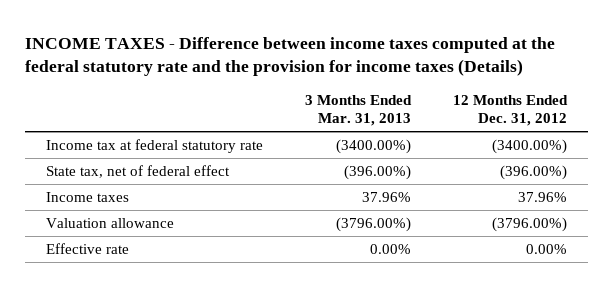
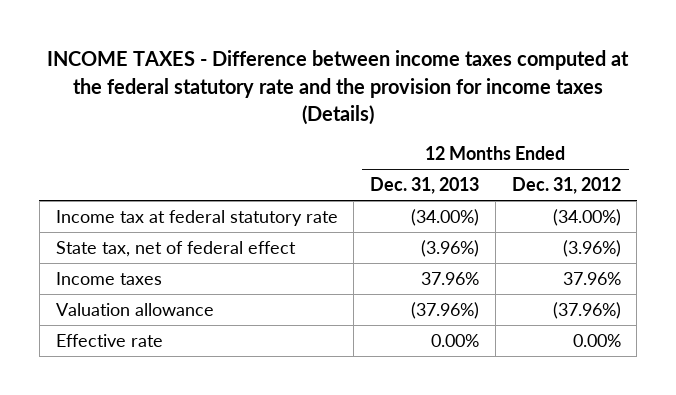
[305,94,413,127] 3 Months Ended Mar. 31, 2013 -> none
none -> [370,177,480,195] Dec. 31, 2013
[492,138,568,154] (3400.00%) -> [552,208,621,226] (34.00%)
[500,164,568,180] (396.00%) -> [562,239,621,257] (3.96%)
[492,216,568,232] (3796.00%) -> [552,301,621,319] (37.96%)

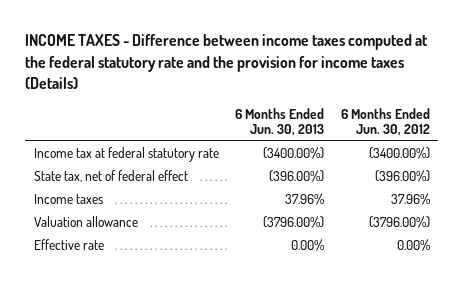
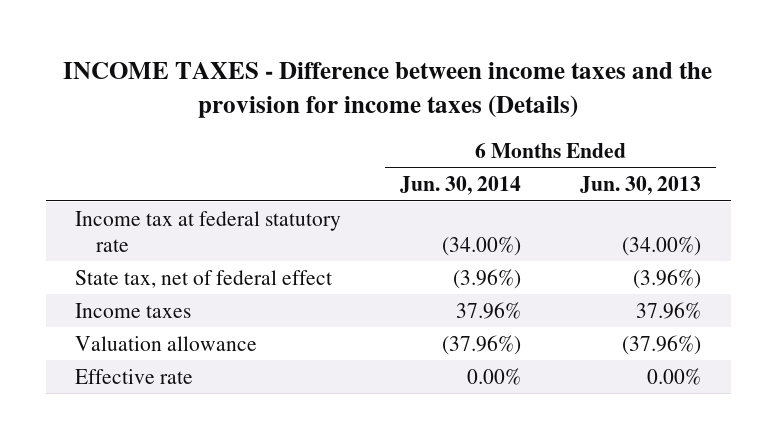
[25,34,429,89] INCOME TAXES - Difference between income taxes computed at the federal statutory rate and the provision for income taxes (Details) -> [63,62,713,118] INCOME TAXES - Difference between income taxes and the provision for income taxes (Details)
[340,107,430,137] 6 Months Ended Jun. 30, 2012 -> none
none -> [400,176,522,196] Jun. 30, 2014
[263,147,325,160] (3400.00%) -> [622,236,702,257] (34.00%)
[269,170,325,183] (396.00%) -> [633,268,702,289] (3.96%)
[263,216,325,229] (3796.00%) -> [622,334,702,355] (37.96%)

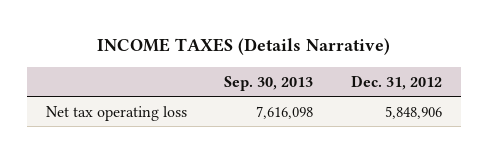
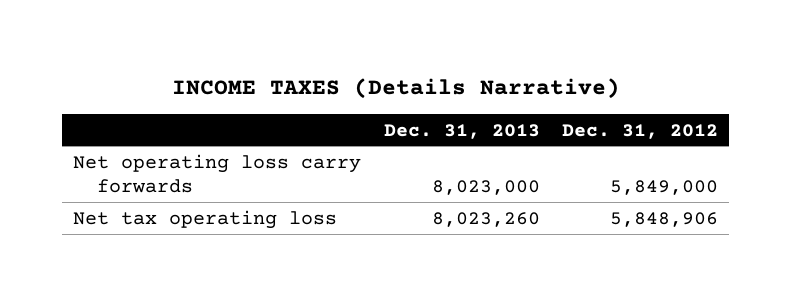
[224,75,314,91] Sep. 30, 2013 -> none
none -> [383,123,540,139] Dec. 31, 2013
none -> [73,153,362,193] Net operating loss carry forwards

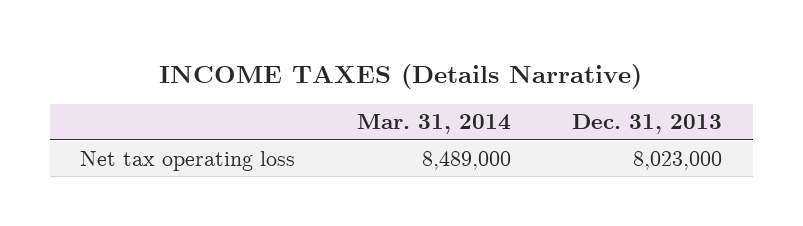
[562,123,719,139] Dec. 31, 2012 -> none
none -> [356,114,511,135] Mar. 31, 2014
[73,153,362,193] Net operating loss carry forwards -> none
[431,211,540,227] 8,023,260 -> [633,150,723,170] 8,023,000

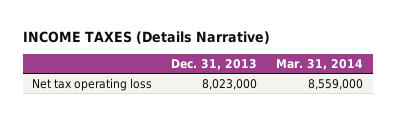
[421,150,511,170] 8,489,000 -> [308,79,364,91] 8,559,000

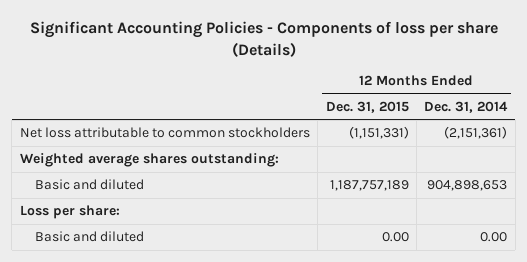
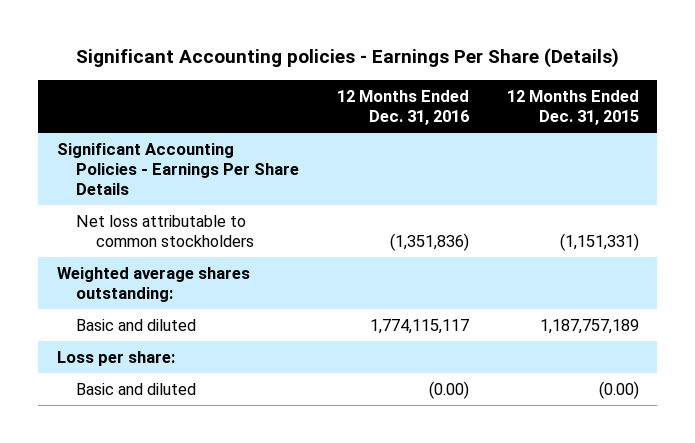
[29,21,498,57] Significant Accounting Policies - Components of loss per share (Details) -> [75,48,619,69] Significant Accounting policies - Earnings Per Share (Details)
[424,100,509,113] Dec. 31, 2014 -> none
none -> [336,89,469,125] 12 Months Ended Dec. 31, 2016
none -> [56,143,300,195] Significant Accounting Policies - Earnings Per Share Details
[381,232,409,243] 0.00 -> [598,381,639,400] (0.00)

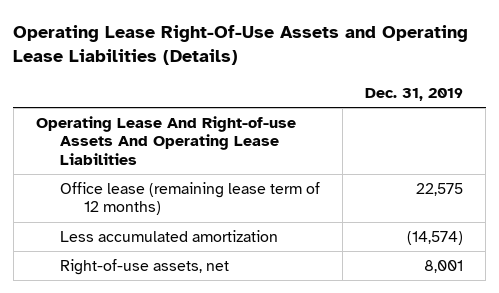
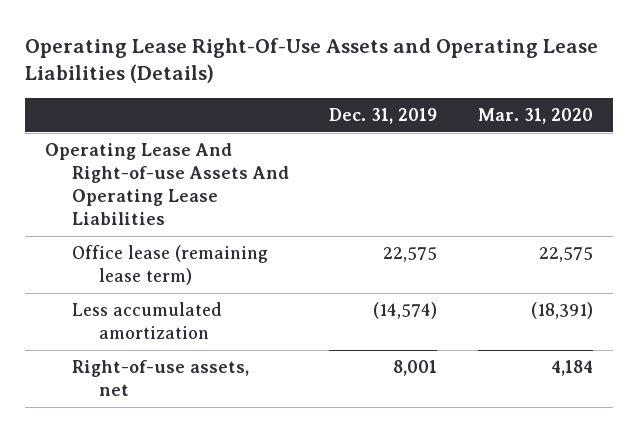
none -> [477,108,593,125] Mar. 31, 2020
[59,181,320,216] Office lease (remaining lease term of 12 months) -> [71,244,268,286] Office lease (remaining lease term)

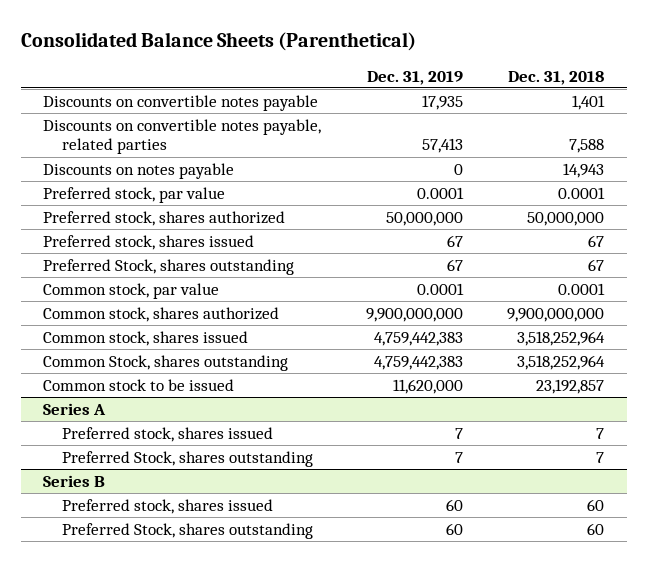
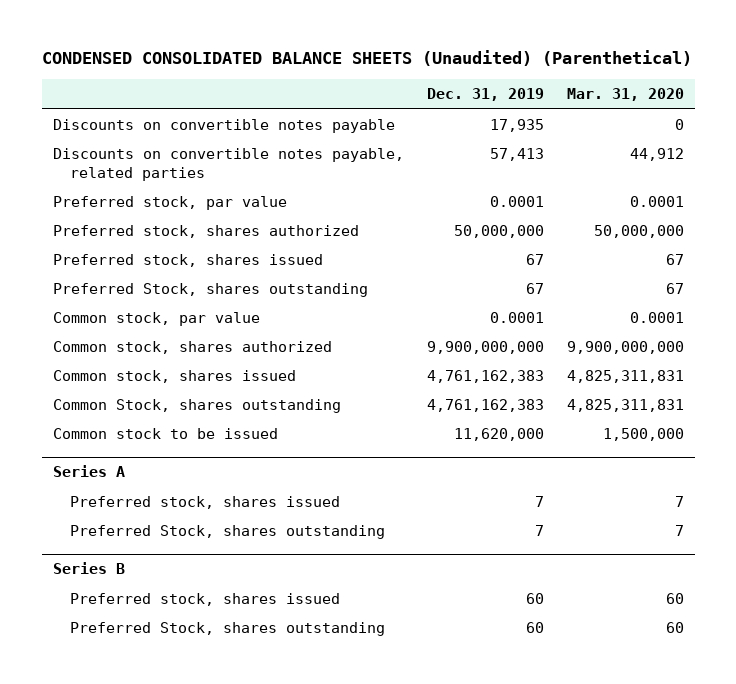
[20,31,416,51] Consolidated Balance Sheets (Parenthetical) -> [41,50,692,67] CONDENSED CONSOLIDATED BALANCE SHEETS (Unaudited) (Parenthetical)
[508,70,605,85] Dec. 31, 2018 -> none
none -> [566,88,684,102] Mar. 31, 2020
[43,162,235,179] Discounts on notes payable -> none
[373,331,463,346] 4,759,442,383 -> [426,370,544,384] 4,761,162,383
[373,355,463,370] 4,759,442,383 -> [426,399,544,413] 4,761,162,383

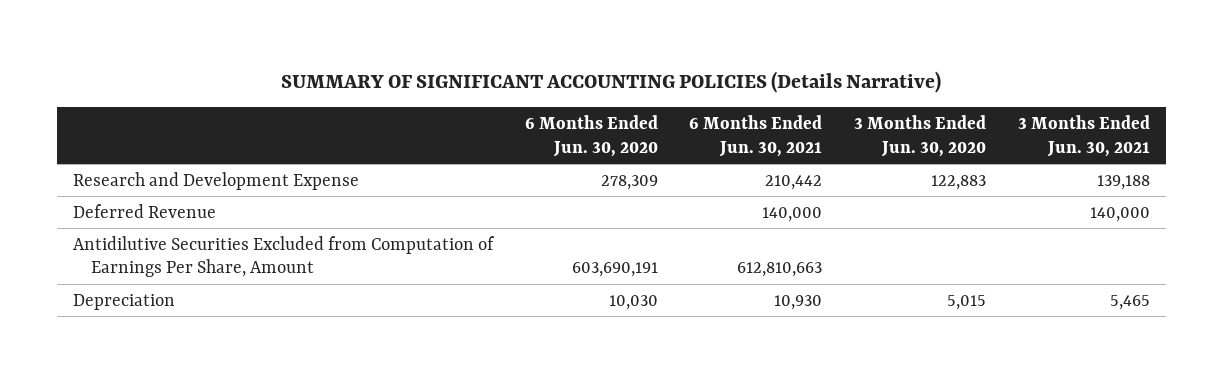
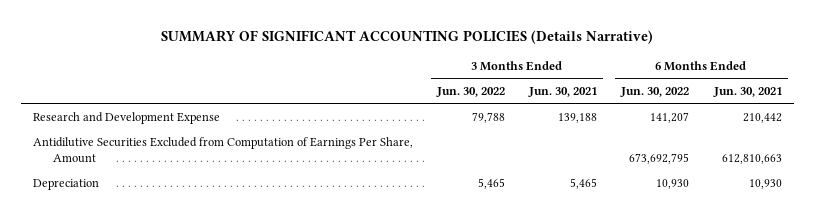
[524,114,658,157] 6 Months Ended Jun. 30, 2020 -> none
[854,114,987,157] 3 Months Ended Jun. 30, 2020 -> none
none -> [436,87,506,98] Jun. 30, 2022
none -> [620,87,690,98] Jun. 30, 2022
[72,203,216,218] Deferred Revenue -> none

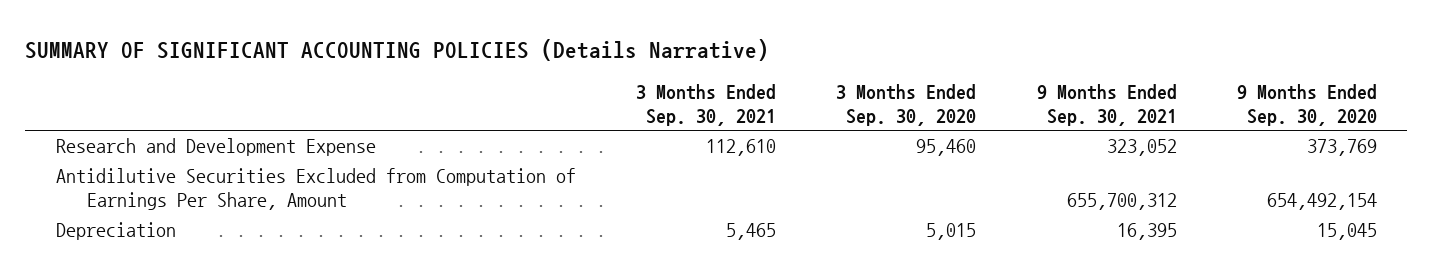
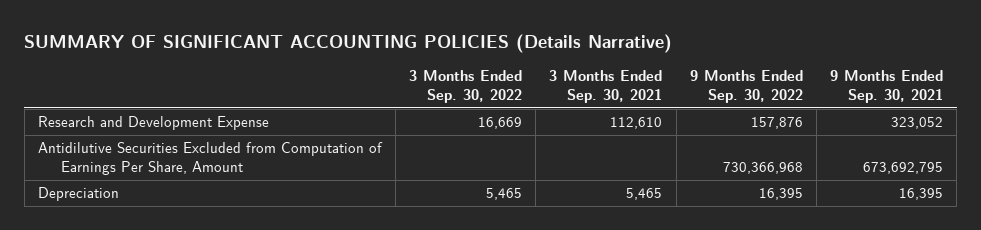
[836,84,977,126] 3 Months Ended Sep. 30, 2020 -> none
[1236,84,1377,126] 9 Months Ended Sep. 30, 2020 -> none
none -> [409,69,523,103] 3 Months Ended Sep. 30, 2022
none -> [689,69,803,103] 9 Months Ended Sep. 30, 2022
[1066,193,1177,211] 655,700,312 -> [863,162,944,175] 673,692,795

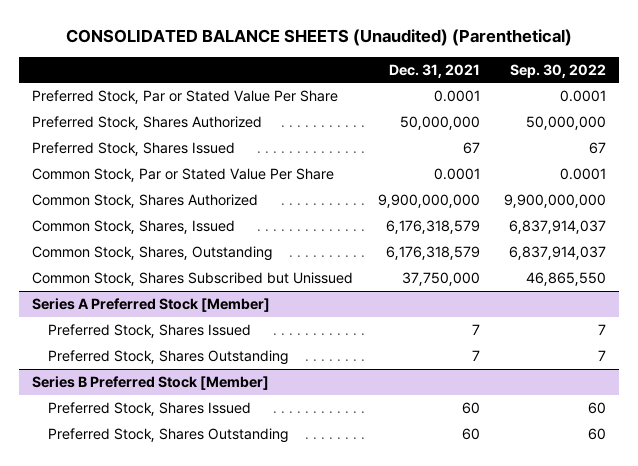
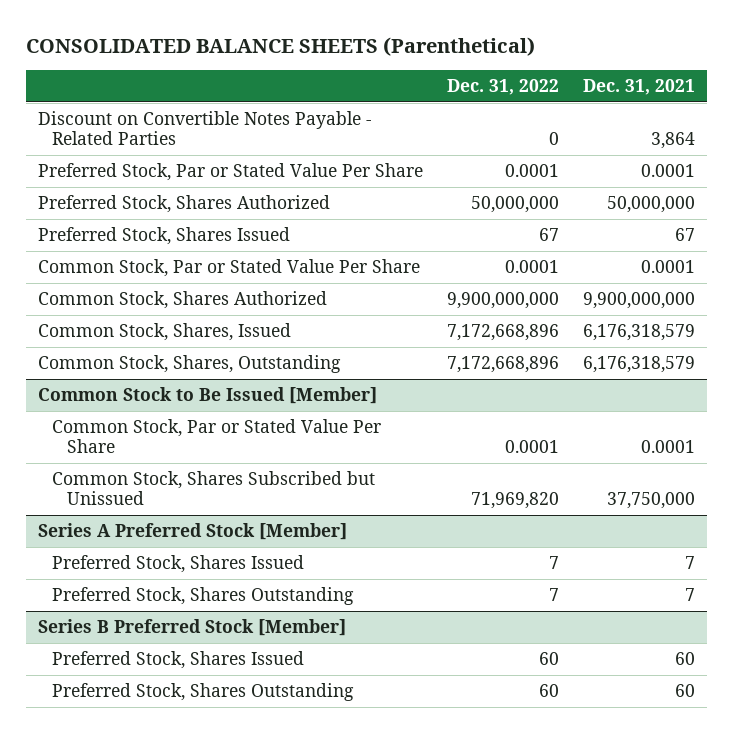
[66,28,573,46] CONSOLIDATED BALANCE SHEETS (Unaudited) (Parenthetical) -> [25,36,535,56] CONSOLIDATED BALANCE SHEETS (Parenthetical)
[510,63,607,78] Sep. 30, 2022 -> none
none -> [446,78,559,95] Dec. 31, 2022
none -> [37,111,371,146] Discount on Convertible Notes Payable - Related Parties
none -> [37,387,377,405] Common Stock to Be Issued [Member]
none -> [52,419,382,454] Common Stock, Par or Stated Value Per Share

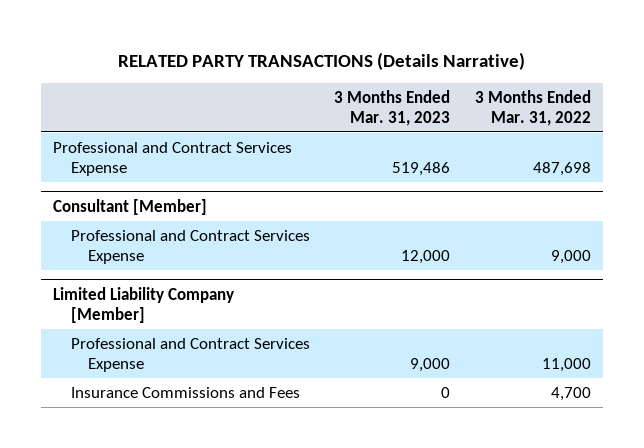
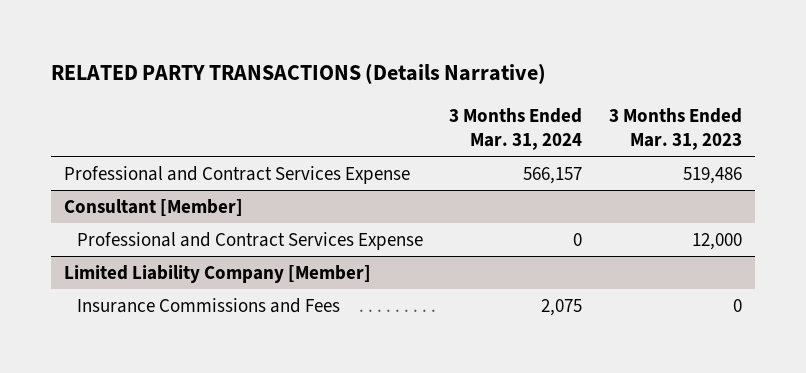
[474,89,591,126] 3 Months Ended Mar. 31, 2022 -> none
none -> [449,108,583,150] 3 Months Ended Mar. 31, 2024
[70,337,310,372] Professional and Contract Services Expense -> none

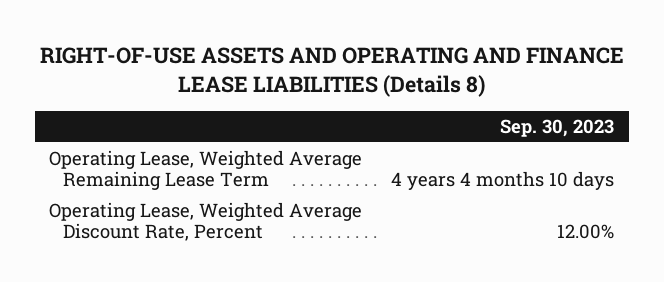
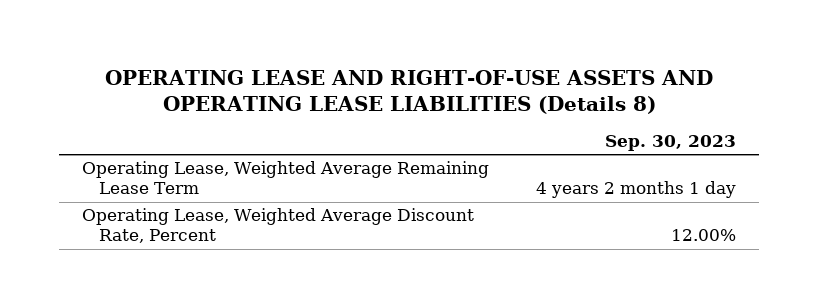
[39,47,624,98] RIGHT-OF-USE ASSETS AND OPERATING AND FINANCE LEASE LIABILITIES (Details 8) -> [104,69,713,114] OPERATING LEASE AND RIGHT-OF-USE ASSETS AND OPERATING LEASE LIABILITIES (Details 8)
[391,171,615,191] 4 years 4 months 10 days -> [535,181,736,199] 4 years 2 months 1 day

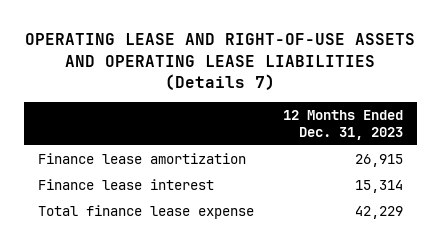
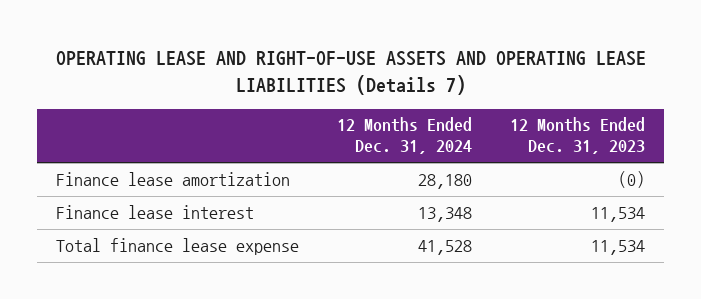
none -> [337,117,473,155] 12 Months Ended Dec. 31, 2024
[354,153,403,167] 26,915 -> [618,170,646,188] (0)
[354,179,403,193] 15,314 -> [591,206,646,222] 11,534
[354,205,403,219] 42,229 -> [591,239,646,255] 11,534

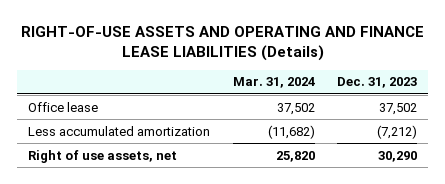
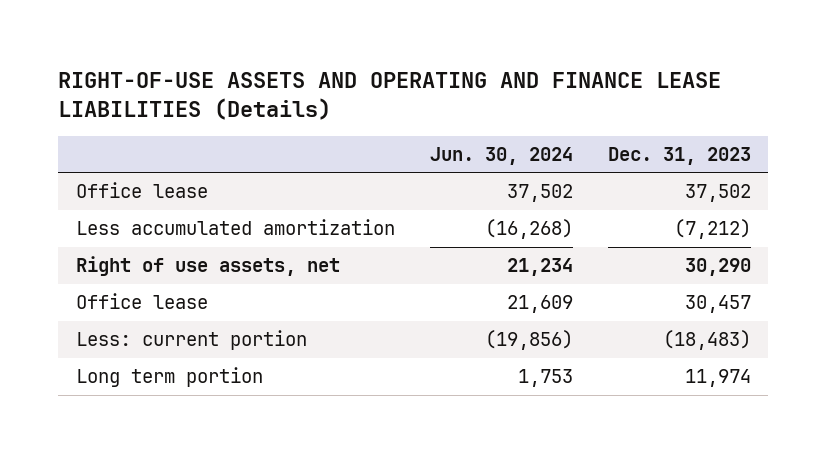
[232,77,315,89] Mar. 31, 2024 -> none
none -> [429,146,573,165] Jun. 30, 2024
none -> [75,293,208,310] Office lease
none -> [75,330,307,351] Less: current portion
none -> [75,367,263,388] Long term portion

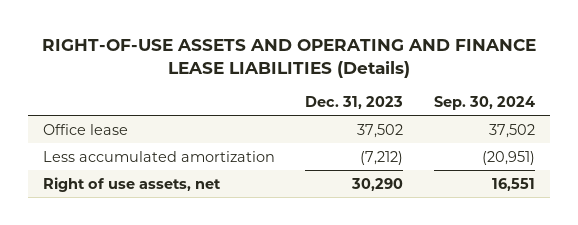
[429,146,573,165] Jun. 30, 2024 -> none
none -> [433,96,535,111] Sep. 30, 2024
[75,293,208,310] Office lease -> none
[75,330,307,351] Less: current portion -> none
[75,367,263,388] Long term portion -> none

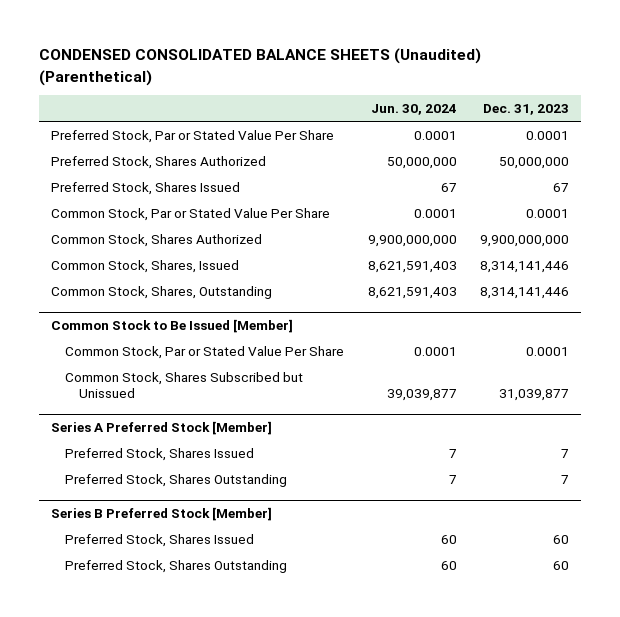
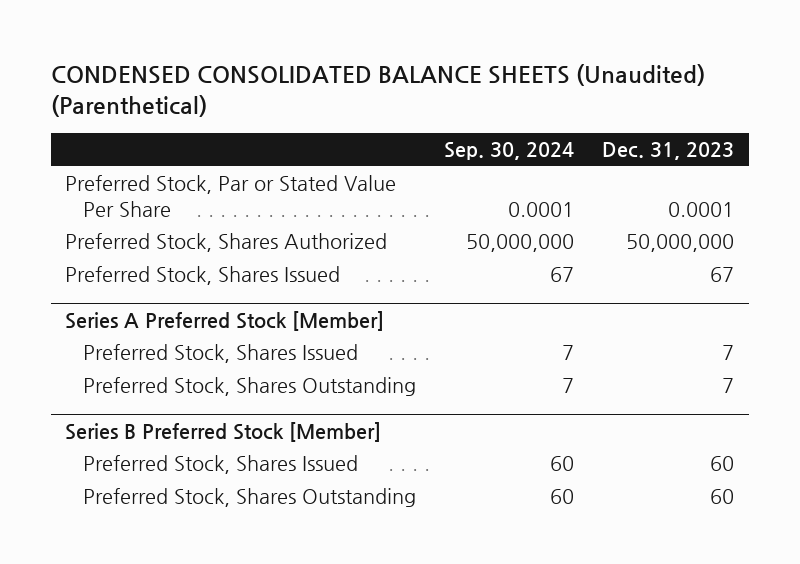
[370,104,457,116] Jun. 30, 2024 -> none
none -> [444,142,575,161] Sep. 30, 2024
[51,207,331,221] Common Stock, Par or Stated Value Per Share -> none
[51,233,263,247] Common Stock, Shares Authorized -> none
[51,259,240,273] Common Stock, Shares, Issued -> none
[51,285,273,299] Common Stock, Shares, Outstanding -> none
[51,319,294,334] Common Stock to Be Issued [Member] -> none
[64,345,344,359] Common Stock, Par or Stated Value Per Share -> none
[64,371,303,399] Common Stock, Shares Subscribed but Unissued -> none

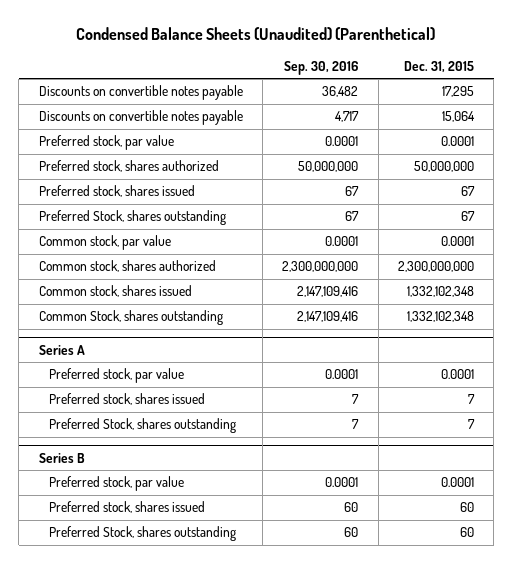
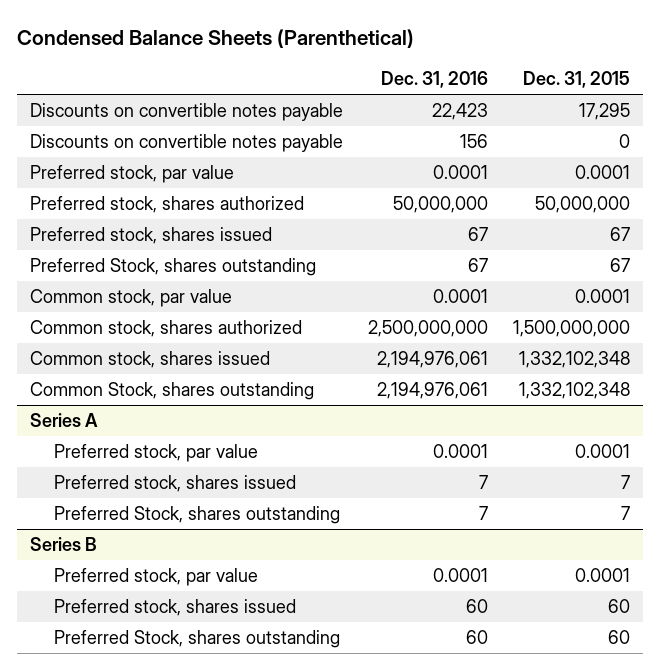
[76,27,436,41] Condensed Balance Sheets (Unaudited) (Parenthetical) -> [17,29,415,49] Condensed Balance Sheets (Parenthetical)
[284,61,359,76] Sep. 30, 2016 -> none
none -> [380,71,488,89] Dec. 31, 2016
[442,111,476,123] 15,064 -> [619,134,631,149] 0
[398,261,475,273] 2,300,000,000 -> [513,320,631,338] 1,500,000,000

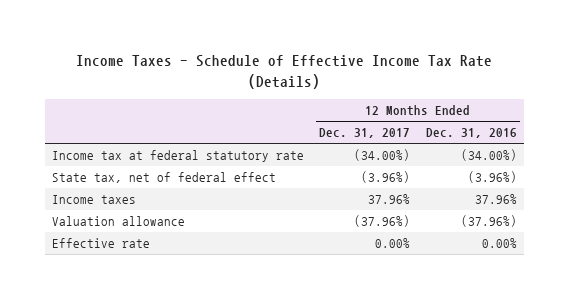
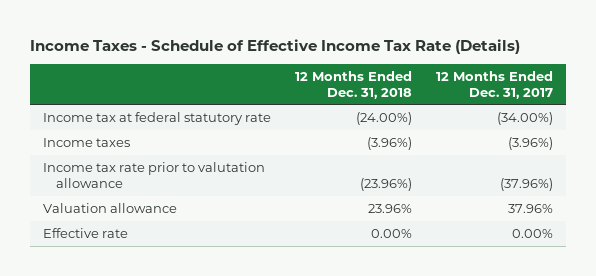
[425,128,517,139] Dec. 31, 2016 -> none
none -> [295,70,413,99] 12 Months Ended Dec. 31, 2018
[52,172,277,184] State tax, net of federal effect -> none
[368,194,411,205] 37.96% -> [508,137,554,151] (3.96%)
none -> [42,162,265,188] Income tax rate prior to valutation allowance
[354,215,411,228] (37.96%) -> [508,204,554,214] 37.96%

